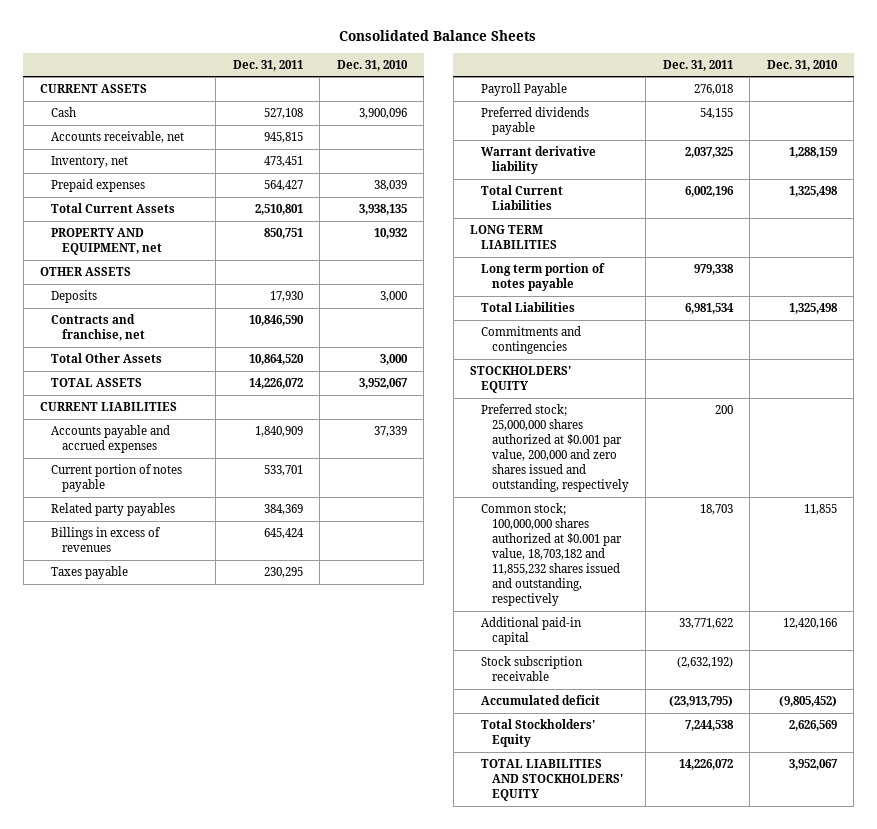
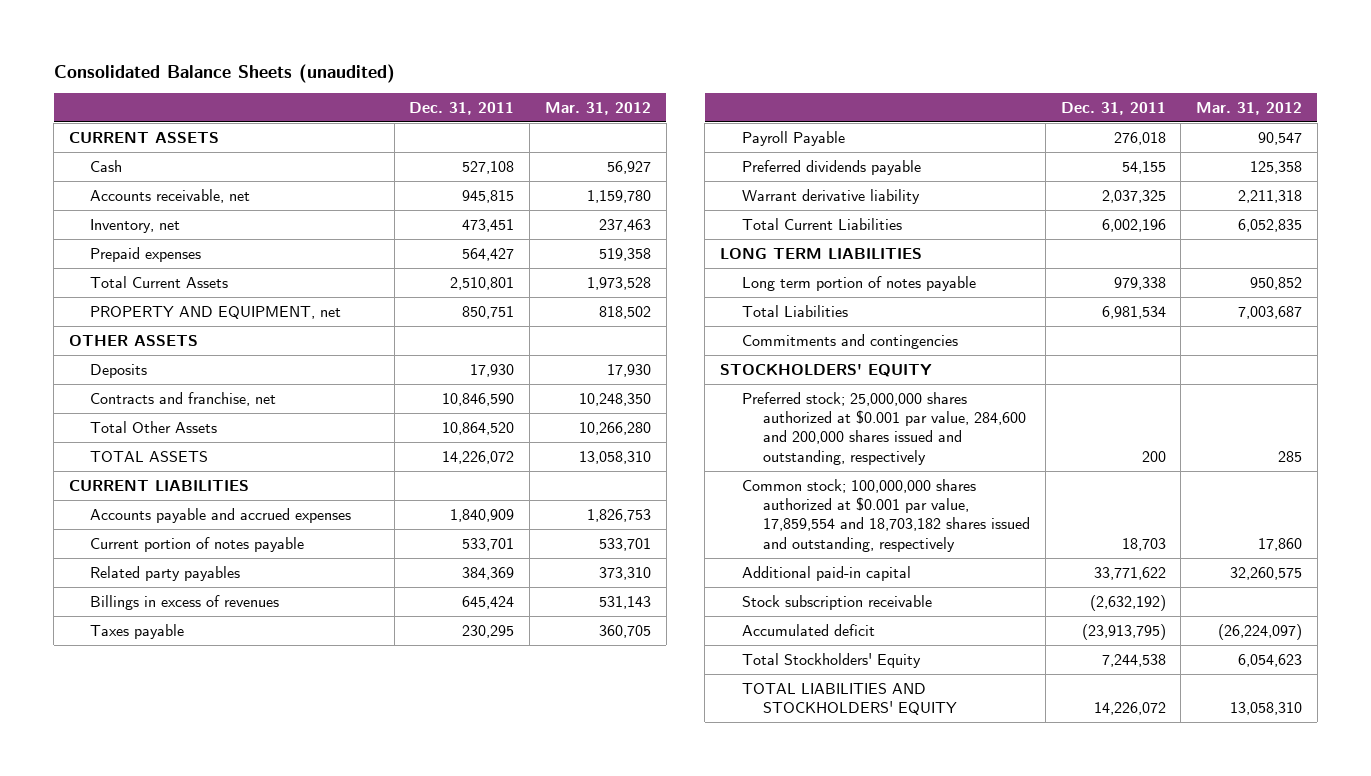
[339,30,537,42] Consolidated Balance Sheets -> [53,63,395,83] Consolidated Balance Sheets (unaudited)
[336,59,408,71] Dec. 31, 2010 -> none
none -> [544,101,651,115] Mar. 31, 2012
[480,403,629,493] Preferred stock; 25,000,000 shares authorized at $0.001 par value, 200,000 and zero shares issued and outstanding, respectively -> [741,391,1027,465] Preferred stock; 25,000,000 shares authorized at $0.001 par value, 284,600 and 200,000 shares issued and outstanding, respectively
[480,502,622,607] Common stock; 100,000,000 shares authorized at $0.001 par value, 18,703,182 and 11,855,232 shares issued and outstanding, respectively -> [741,478,1031,552] Common stock; 100,000,000 shares authorized at $0.001 par value, 17,859,554 and 18,703,182 shares issued and outstanding, respectively

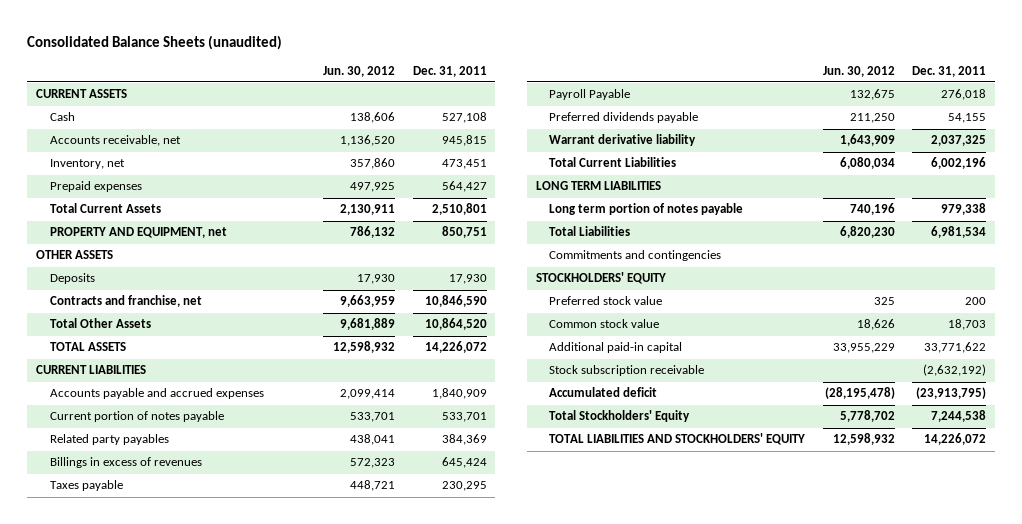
[544,101,651,115] Mar. 31, 2012 -> none
none -> [323,65,396,77] Jun. 30, 2012
[741,391,1027,465] Preferred stock; 25,000,000 shares authorized at $0.001 par value, 284,600 and 200,000 shares issued and outstanding, respectively -> [549,296,663,306] Preferred stock value
[741,478,1031,552] Common stock; 100,000,000 shares authorized at $0.001 par value, 17,859,554 and 18,703,182 shares issued and outstanding, respectively -> [549,319,660,329] Common stock value

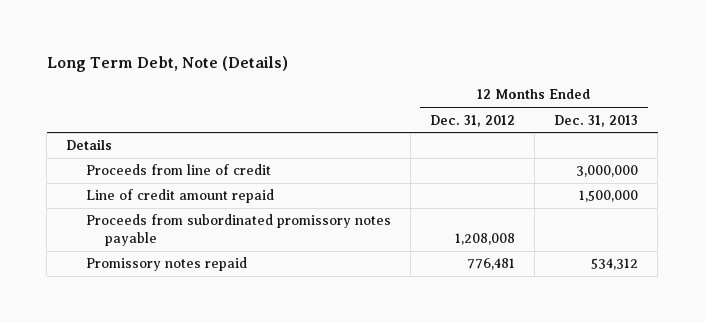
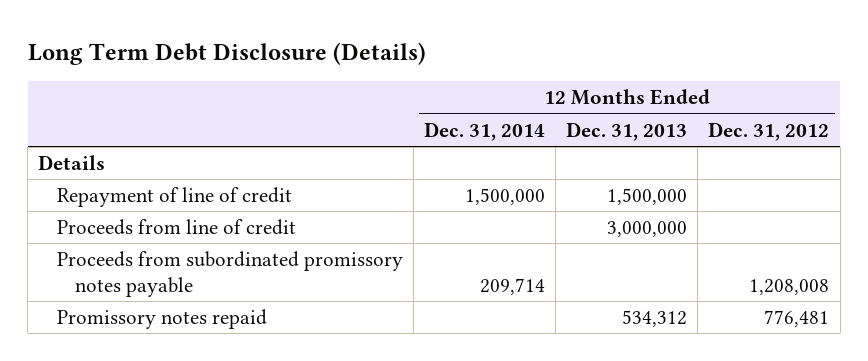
[46,56,288,73] Long Term Debt, Note (Details) -> [27,42,426,66] Long Term Debt Disclosure (Details)
none -> [424,121,546,141] Dec. 31, 2014
none -> [56,187,292,208] Repayment of line of credit
[85,189,274,204] Line of credit amount repaid -> none

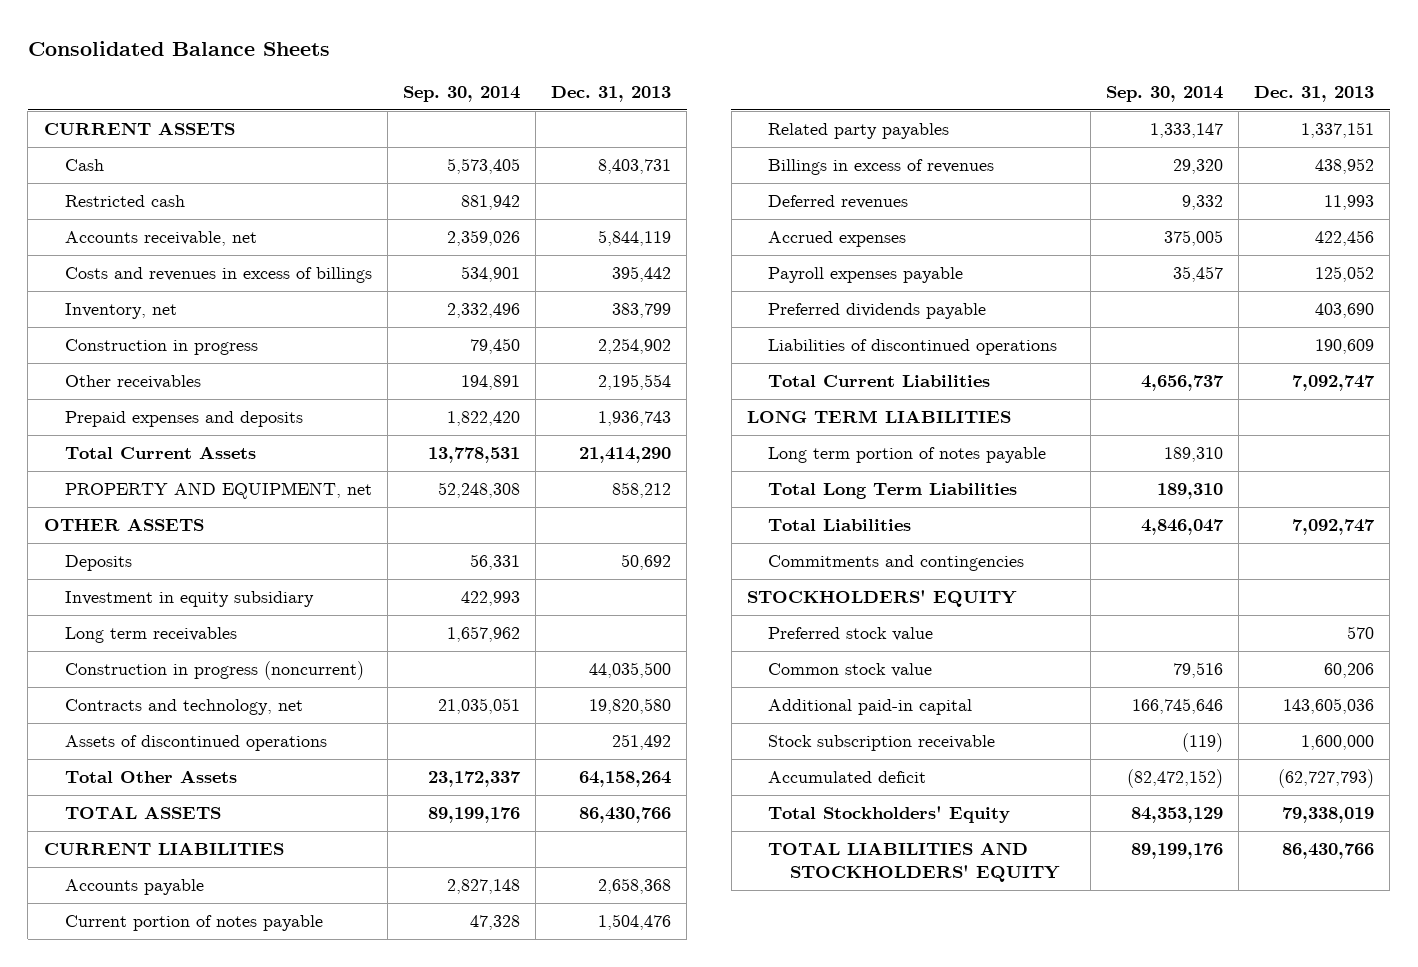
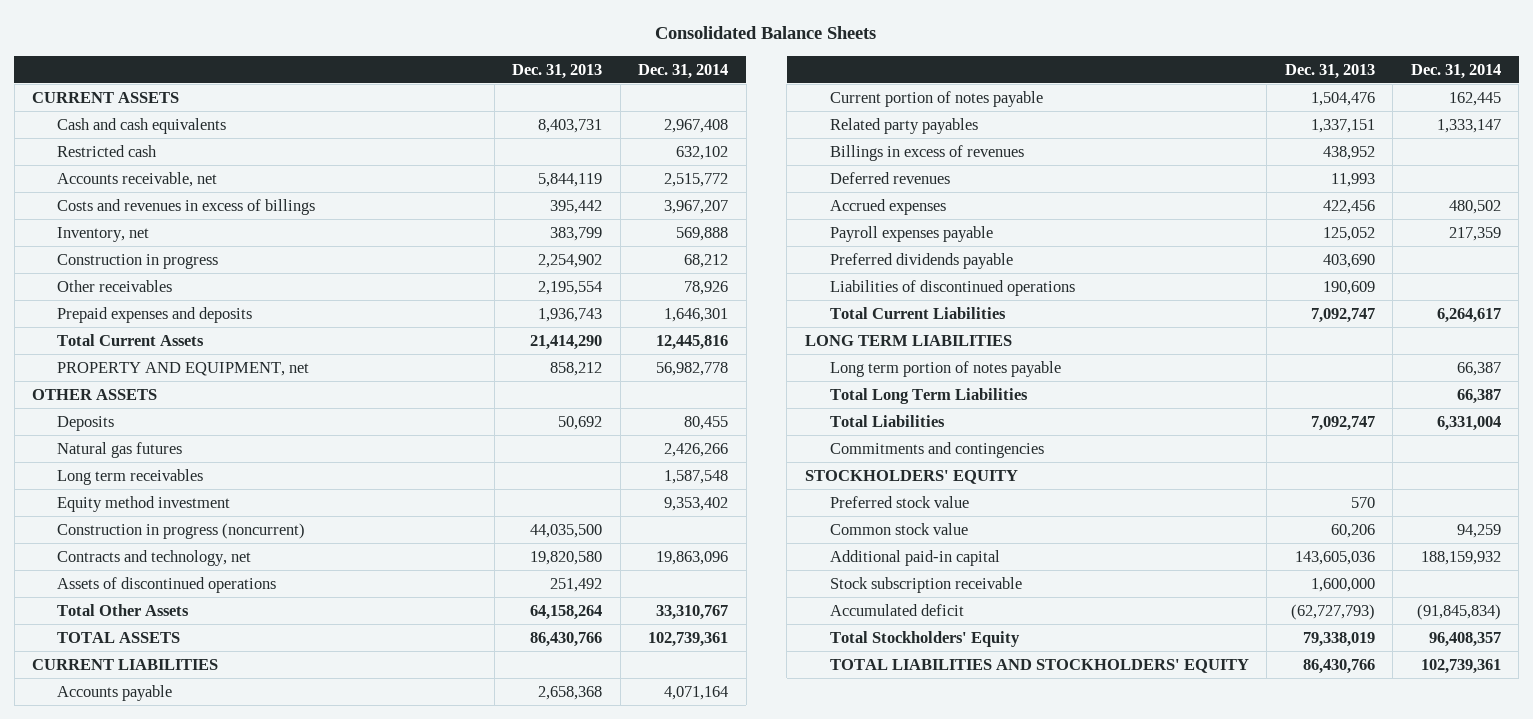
[403,85,521,102] Sep. 30, 2014 -> none
none -> [638,63,729,79] Dec. 31, 2014
[64,159,104,172] Cash -> [56,117,226,134] Cash and cash equivalents
[64,591,314,608] Investment in equity subsidiary -> none
none -> [56,441,182,458] Natural gas futures
none -> [56,495,230,512] Equity method investment

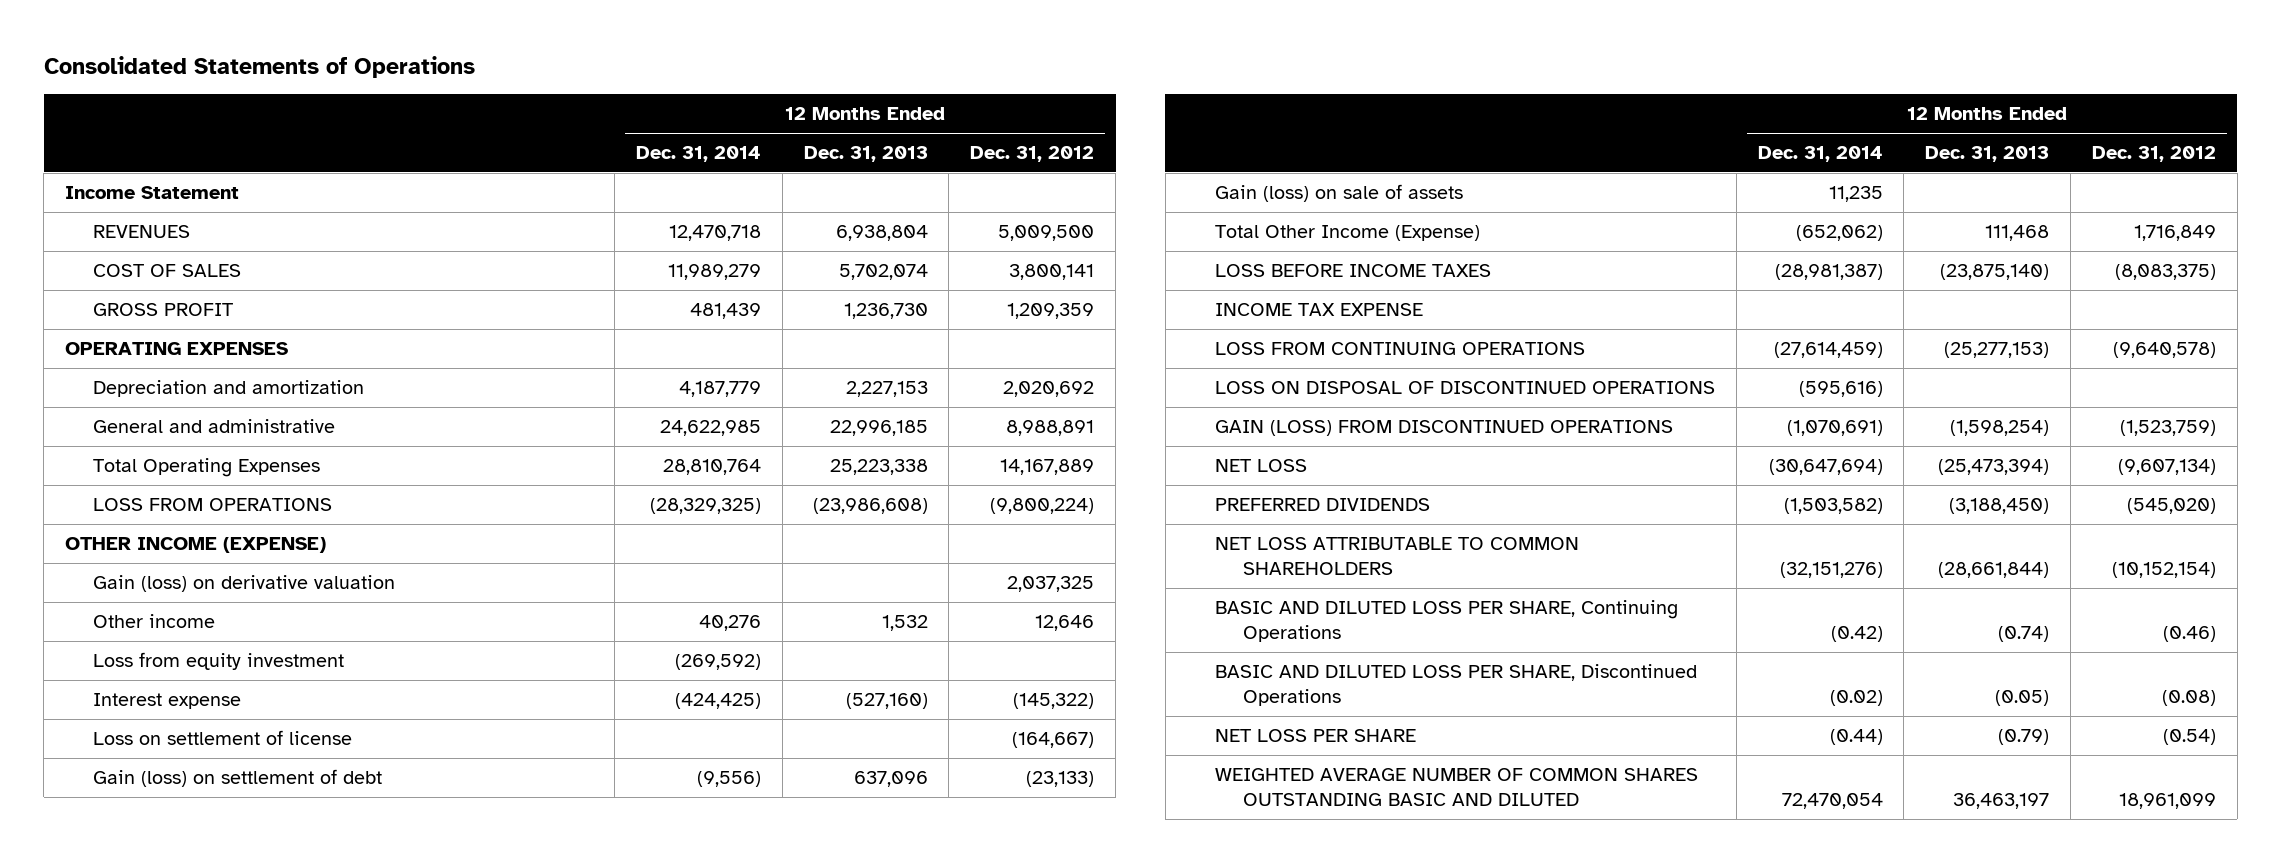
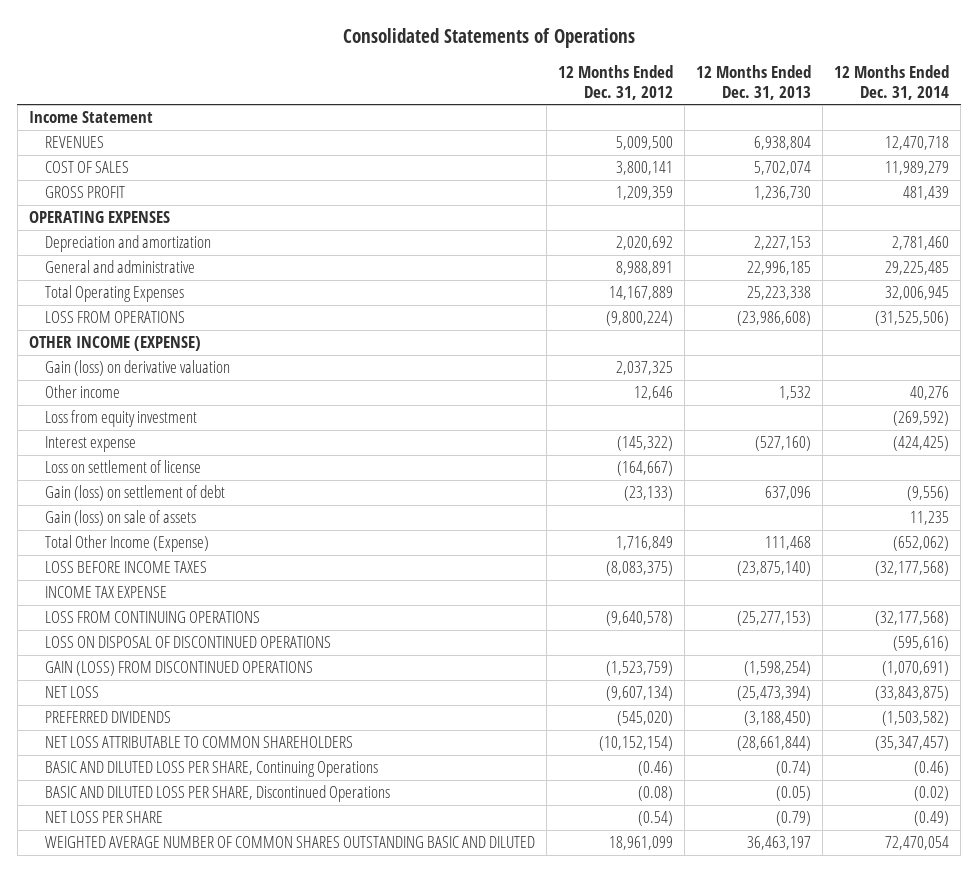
[678,381,761,398] 4,187,779 -> [892,236,950,251] 2,781,460
[659,420,761,437] 24,622,985 -> [885,261,950,276] 29,225,485
[662,459,761,476] 28,810,764 -> [885,286,950,301] 32,006,945
[649,498,761,515] (28,329,325) -> [875,311,950,327] (31,525,506)
[1774,264,1883,281] (28,981,387) -> [875,561,950,577] (32,177,568)
[1773,342,1883,359] (27,614,459) -> [875,611,950,627] (32,177,568)
[1768,459,1883,476] (30,647,694) -> [875,686,950,702] (33,843,875)
[1779,561,1883,578] (32,151,276) -> [875,736,950,752] (35,347,457)
[1830,625,1883,642] (0.42) -> [914,761,950,777] (0.46)
[1829,729,1883,746] (0.44) -> [914,811,950,827] (0.49)

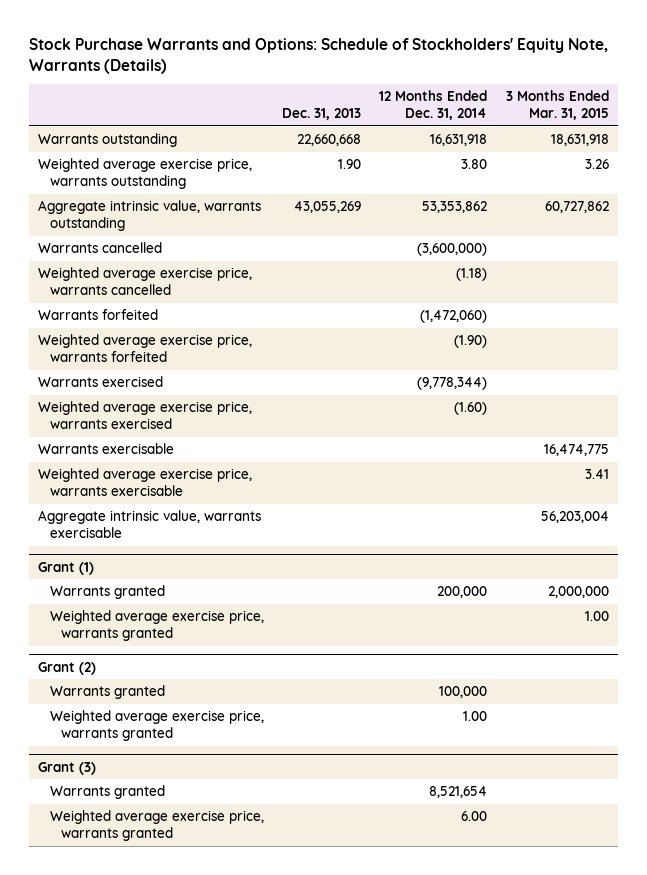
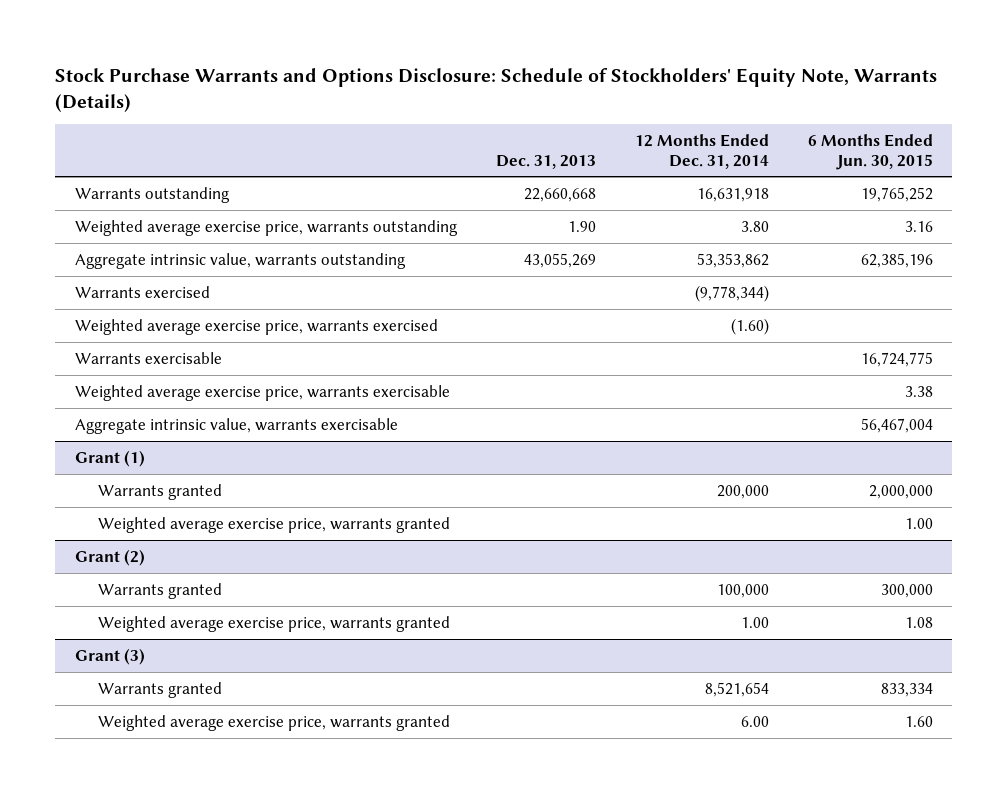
[29,38,609,74] Stock Purchase Warrants and Options: Schedule of Stockholders' Equity Note, Warrants (Details) -> [55,67,938,112] Stock Purchase Warrants and Options Disclosure: Schedule of Stockholders' Equity Note, Warrants (Details)
[505,90,609,121] 3 Months Ended Mar. 31, 2015 -> none
none -> [807,134,933,170] 6 Months Ended Jun. 30, 2015
[38,242,163,254] Warrants cancelled -> none
[38,267,253,296] Weighted average exercise price, warrants cancelled -> none
[38,309,159,321] Warrants forfeited -> none
[38,334,253,363] Weighted average exercise price, warrants forfeited -> none

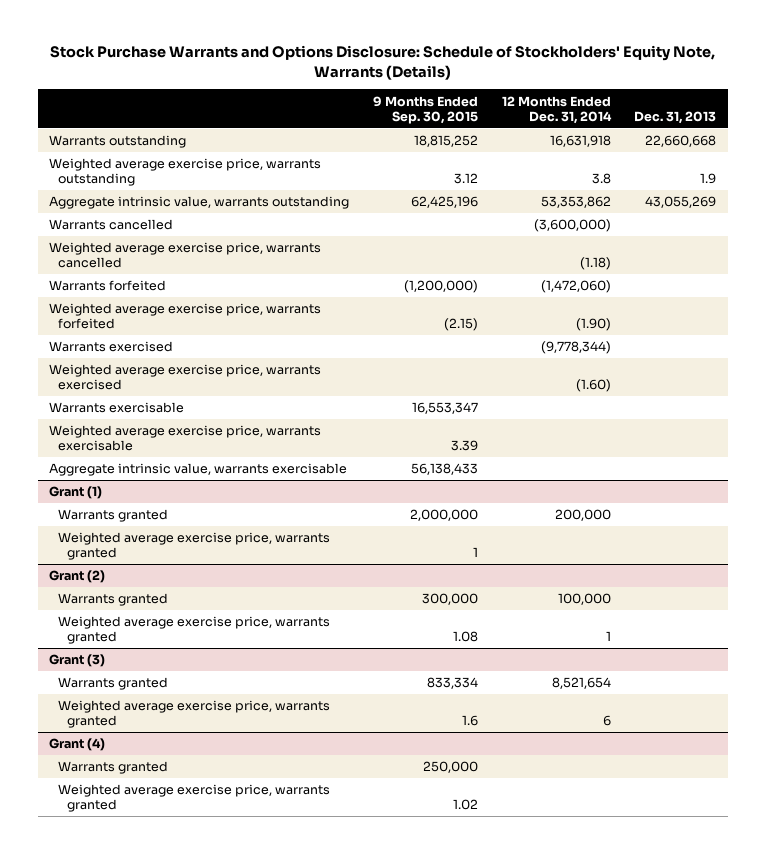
[807,134,933,170] 6 Months Ended Jun. 30, 2015 -> none
none -> [373,95,479,124] 9 Months Ended Sep. 30, 2015
[567,220,596,232] 1.90 -> [700,173,717,185] 1.9
[740,220,769,232] 3.80 -> [591,173,611,185] 3.8
none -> [49,219,174,231] Warrants cancelled
none -> [49,242,322,269] Weighted average exercise price, warrants cancelled
none -> [49,280,167,292] Warrants forfeited
none -> [49,303,322,330] Weighted average exercise price, warrants forfeited
[740,616,769,628] 1.00 -> [605,631,611,642] 1
[740,715,769,727] 6.00 -> [602,715,611,727] 6
none -> [49,738,106,752] Grant (4)
none -> [58,761,169,775] Warrants granted
none -> [58,784,331,813] Weighted average exercise price, warrants granted

